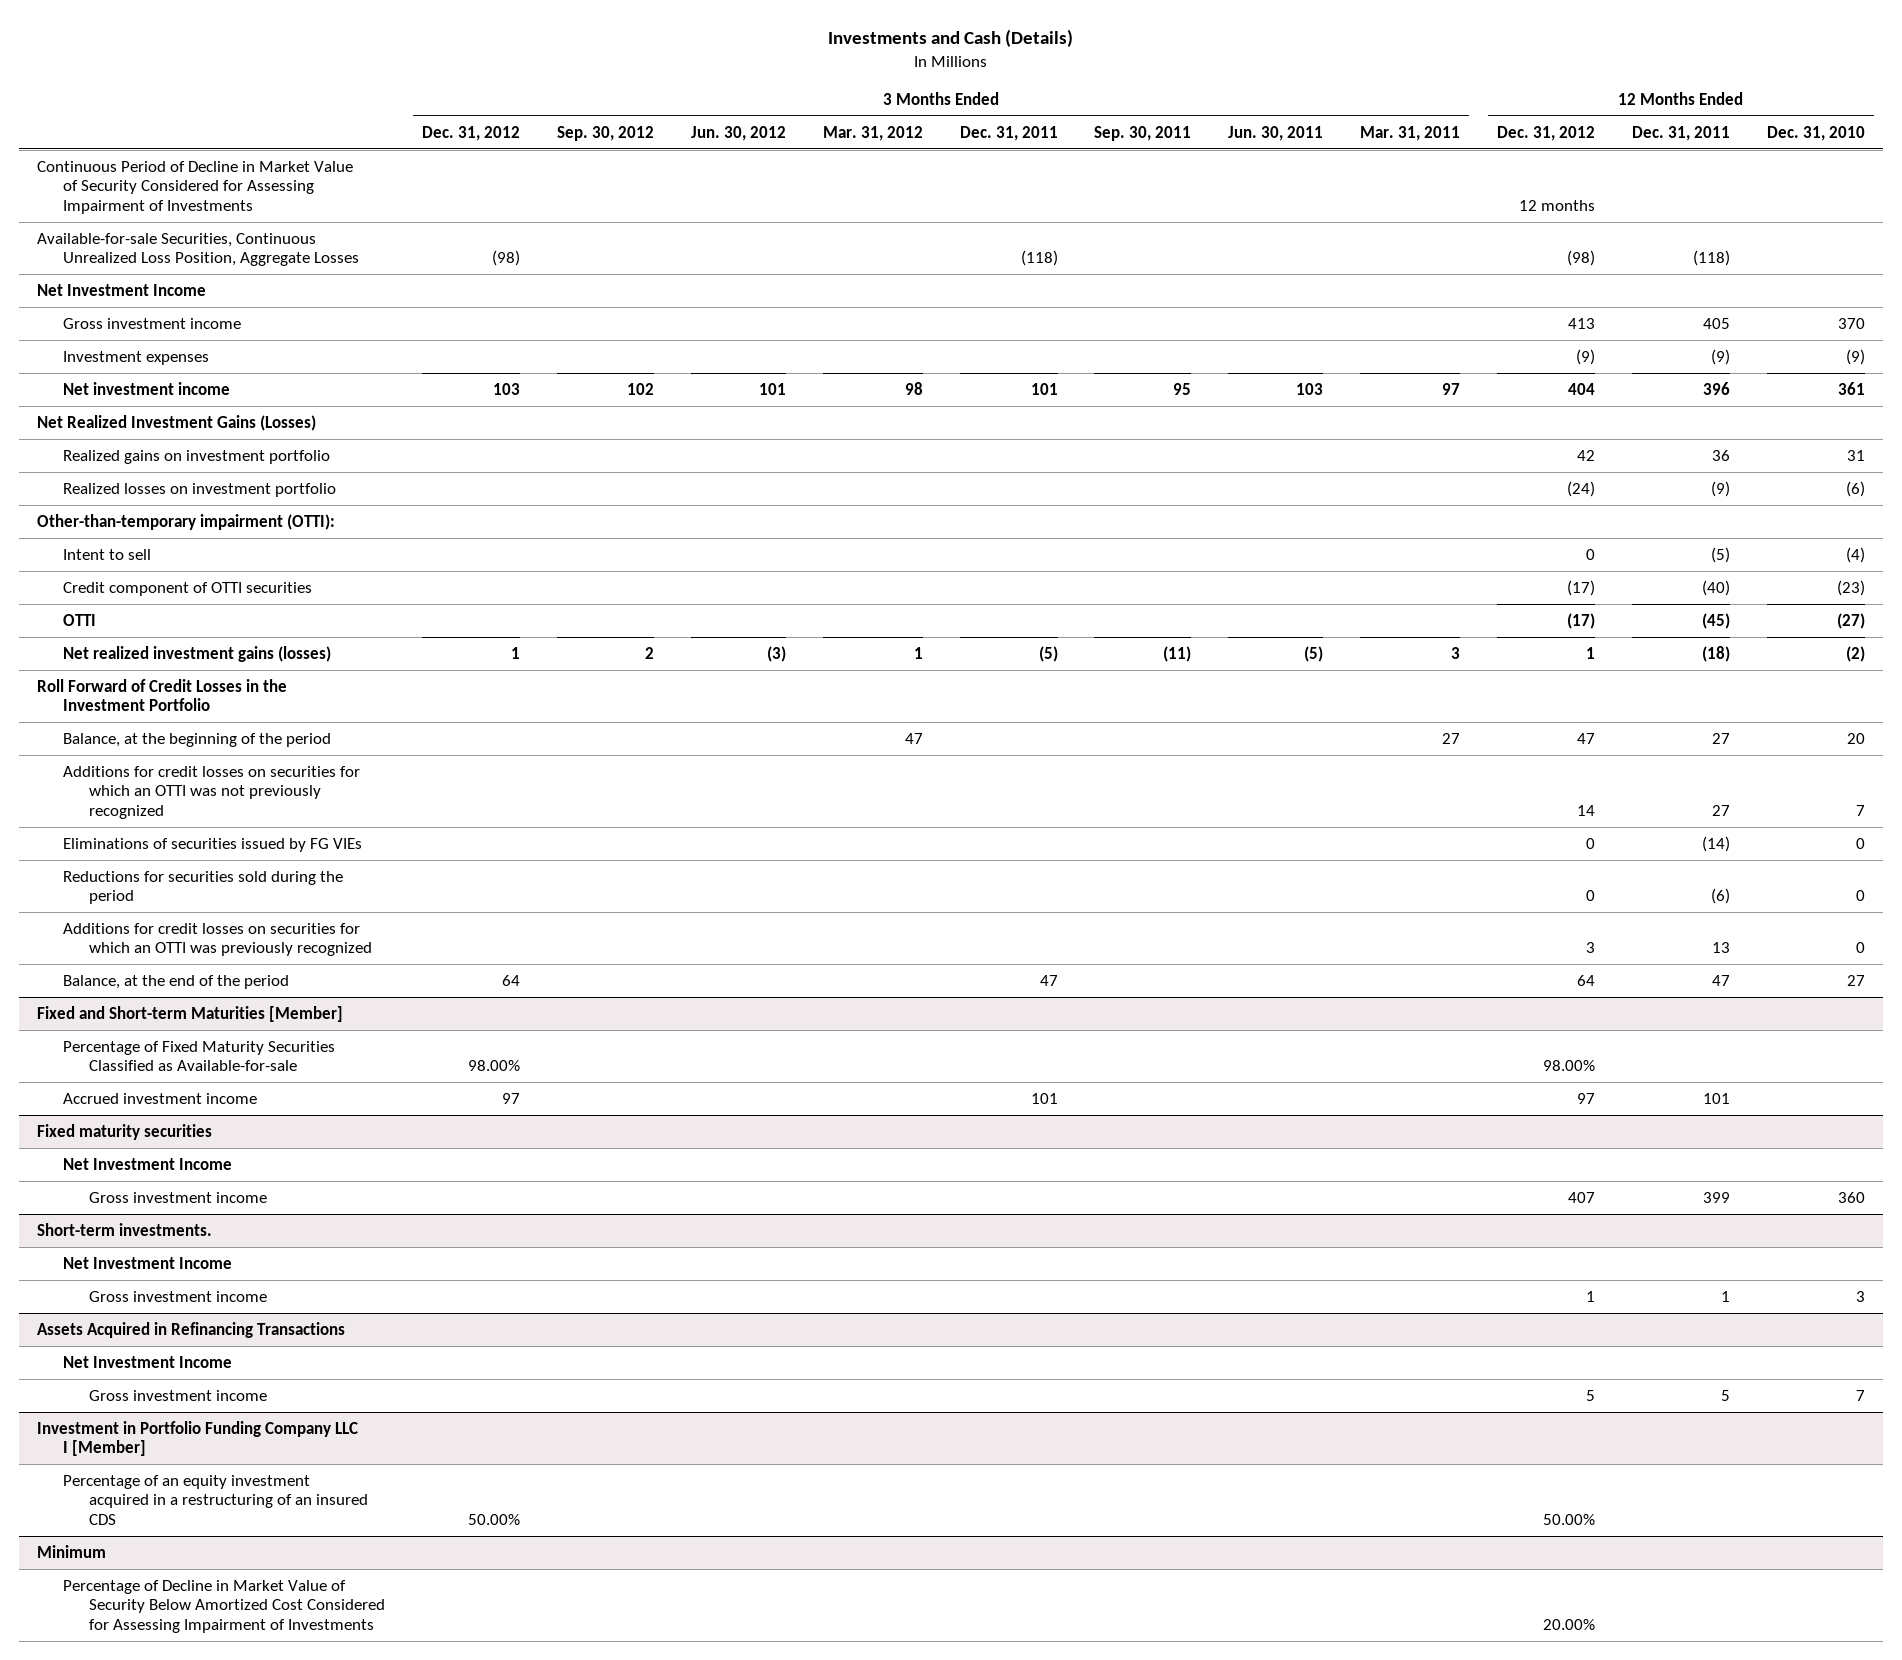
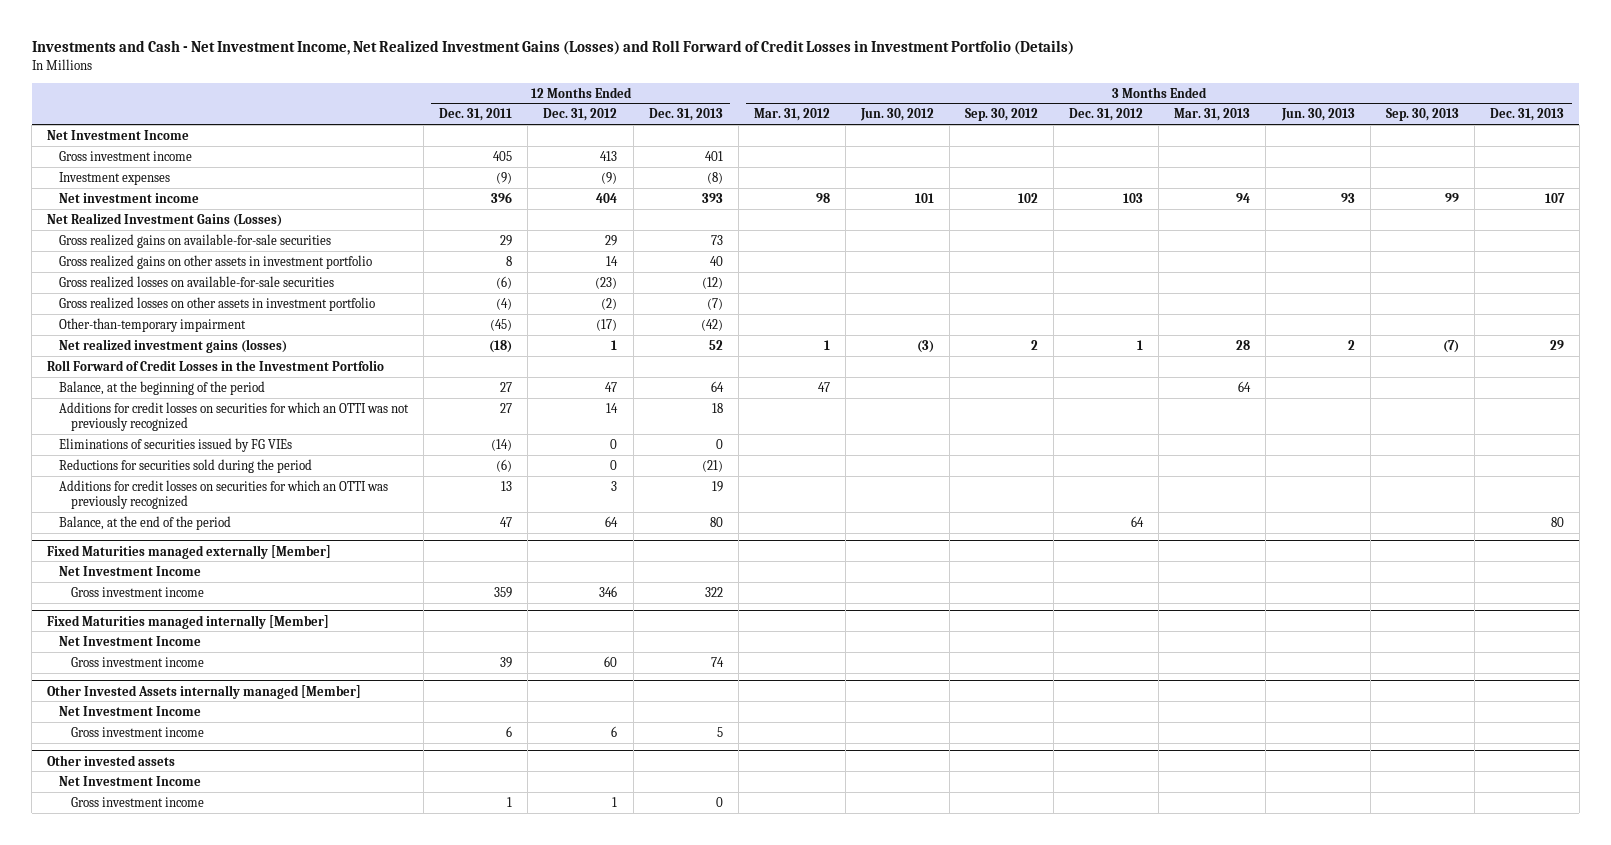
[827,29,1073,48] Investments and Cash (Details) -> [31,40,1074,56] Investments and Cash - Net Investment Income, Net Realized Investment Gains (Losses) and Roll Forward of Credit Losses in Investment Portfolio (Details)
[959,125,1058,141] Dec. 31, 2011 -> none
[1094,125,1192,141] Sep. 30, 2011 -> none
[1228,125,1324,141] Jun. 30, 2011 -> none
[1360,125,1461,141] Mar. 31, 2011 -> none
[1766,125,1865,141] Dec. 31, 2010 -> none
none -> [648,108,723,122] Dec. 31, 2013
none -> [1174,108,1251,122] Mar. 31, 2013
none -> [1280,108,1355,122] Jun. 30, 2013
none -> [1385,108,1459,122] Sep. 30, 2013
none -> [1489,108,1564,122] Dec. 31, 2013
[37,160,354,215] Continuous Period of Decline in Market Value of Security Considered for Assessing Impairment of Investments -> none
[37,232,360,267] Available-for-sale Securities, Continuous Unrealized Loss Position, Aggregate Losses -> none
[37,513,336,530] Other-than-temporary impairment (OTTI): -> none
[63,548,152,560] Intent to sell -> none
[63,581,313,596] Credit component of OTTI securities -> none
none -> [59,233,332,248] Gross realized gains on available-for-sale securities
[63,449,331,464] Realized gains on investment portfolio -> [59,254,373,269] Gross realized gains on other assets in investment portfolio
[1577,449,1596,461] 42 -> [606,255,619,266] 14
[1711,449,1730,461] 36 -> [506,255,513,266] 8
none -> [59,275,335,288] Gross realized losses on available-for-sale securities
[63,482,337,497] Realized losses on investment portfolio -> [59,296,376,311] Gross realized losses on other assets in investment portfolio
[1567,480,1596,497] (24) -> [601,297,618,310] (2)
[1710,480,1730,497] (9) -> [496,297,513,310] (4)
[63,613,97,626] OTTI -> [59,317,247,332] Other-than-temporary impairment
[37,1005,344,1022] Fixed and Short-term Maturities [Member] -> none
[63,1040,336,1072] Percentage of Fixed Maturity Securities Classified as Available-for-sale -> none
[63,1092,258,1104] Accrued investment income -> none
[37,1123,213,1140] Fixed maturity securities -> none
none -> [47,544,332,559] Fixed Maturities managed externally [Member]
[37,1222,213,1236] Short-term investments. -> none
[1568,1191,1596,1203] 407 -> [599,585,618,597] 346
[1702,1191,1730,1203] 399 -> [494,586,513,598] 359
none -> [47,614,330,629] Fixed Maturities managed internally [Member]
[37,1321,346,1338] Assets Acquired in Refinancing Transactions -> none
[1586,1290,1596,1302] 1 -> [604,655,618,667] 60
[1720,1290,1730,1302] 1 -> [500,656,513,668] 39
none -> [47,684,362,699] Other Invested Assets internally managed [Member]
[37,1420,359,1457] Investment in Portfolio Funding Company LLC I [Member] -> none
[63,1474,369,1526] Percentage of an equity investment acquired in a restructuring of an insured CDS -> none
[37,1544,107,1558] Minimum -> none
[63,1579,386,1634] Percentage of Decline in Market Value of Security Below Amortized Cost Considered for Assessing Impairment of Investments -> none
[1586,1389,1596,1401] 5 -> [611,725,618,737] 6
[1720,1389,1730,1401] 5 -> [506,725,513,737] 6
none -> [47,754,176,766] Other invested assets
none -> [59,775,202,786] Net Investment Income
none -> [71,796,205,807] Gross investment income

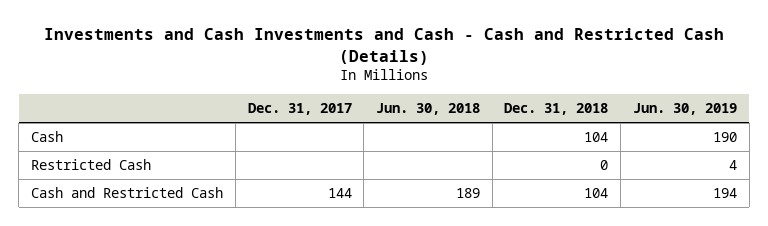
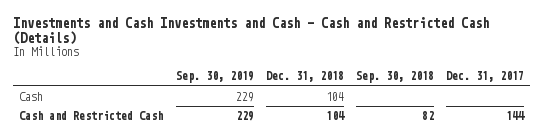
[375,103,480,116] Jun. 30, 2018 -> none
[632,103,737,116] Jun. 30, 2019 -> none
none -> [175,71,254,84] Sep. 30, 2019
none -> [355,71,434,84] Sep. 30, 2018
[31,158,152,170] Restricted Cash -> none

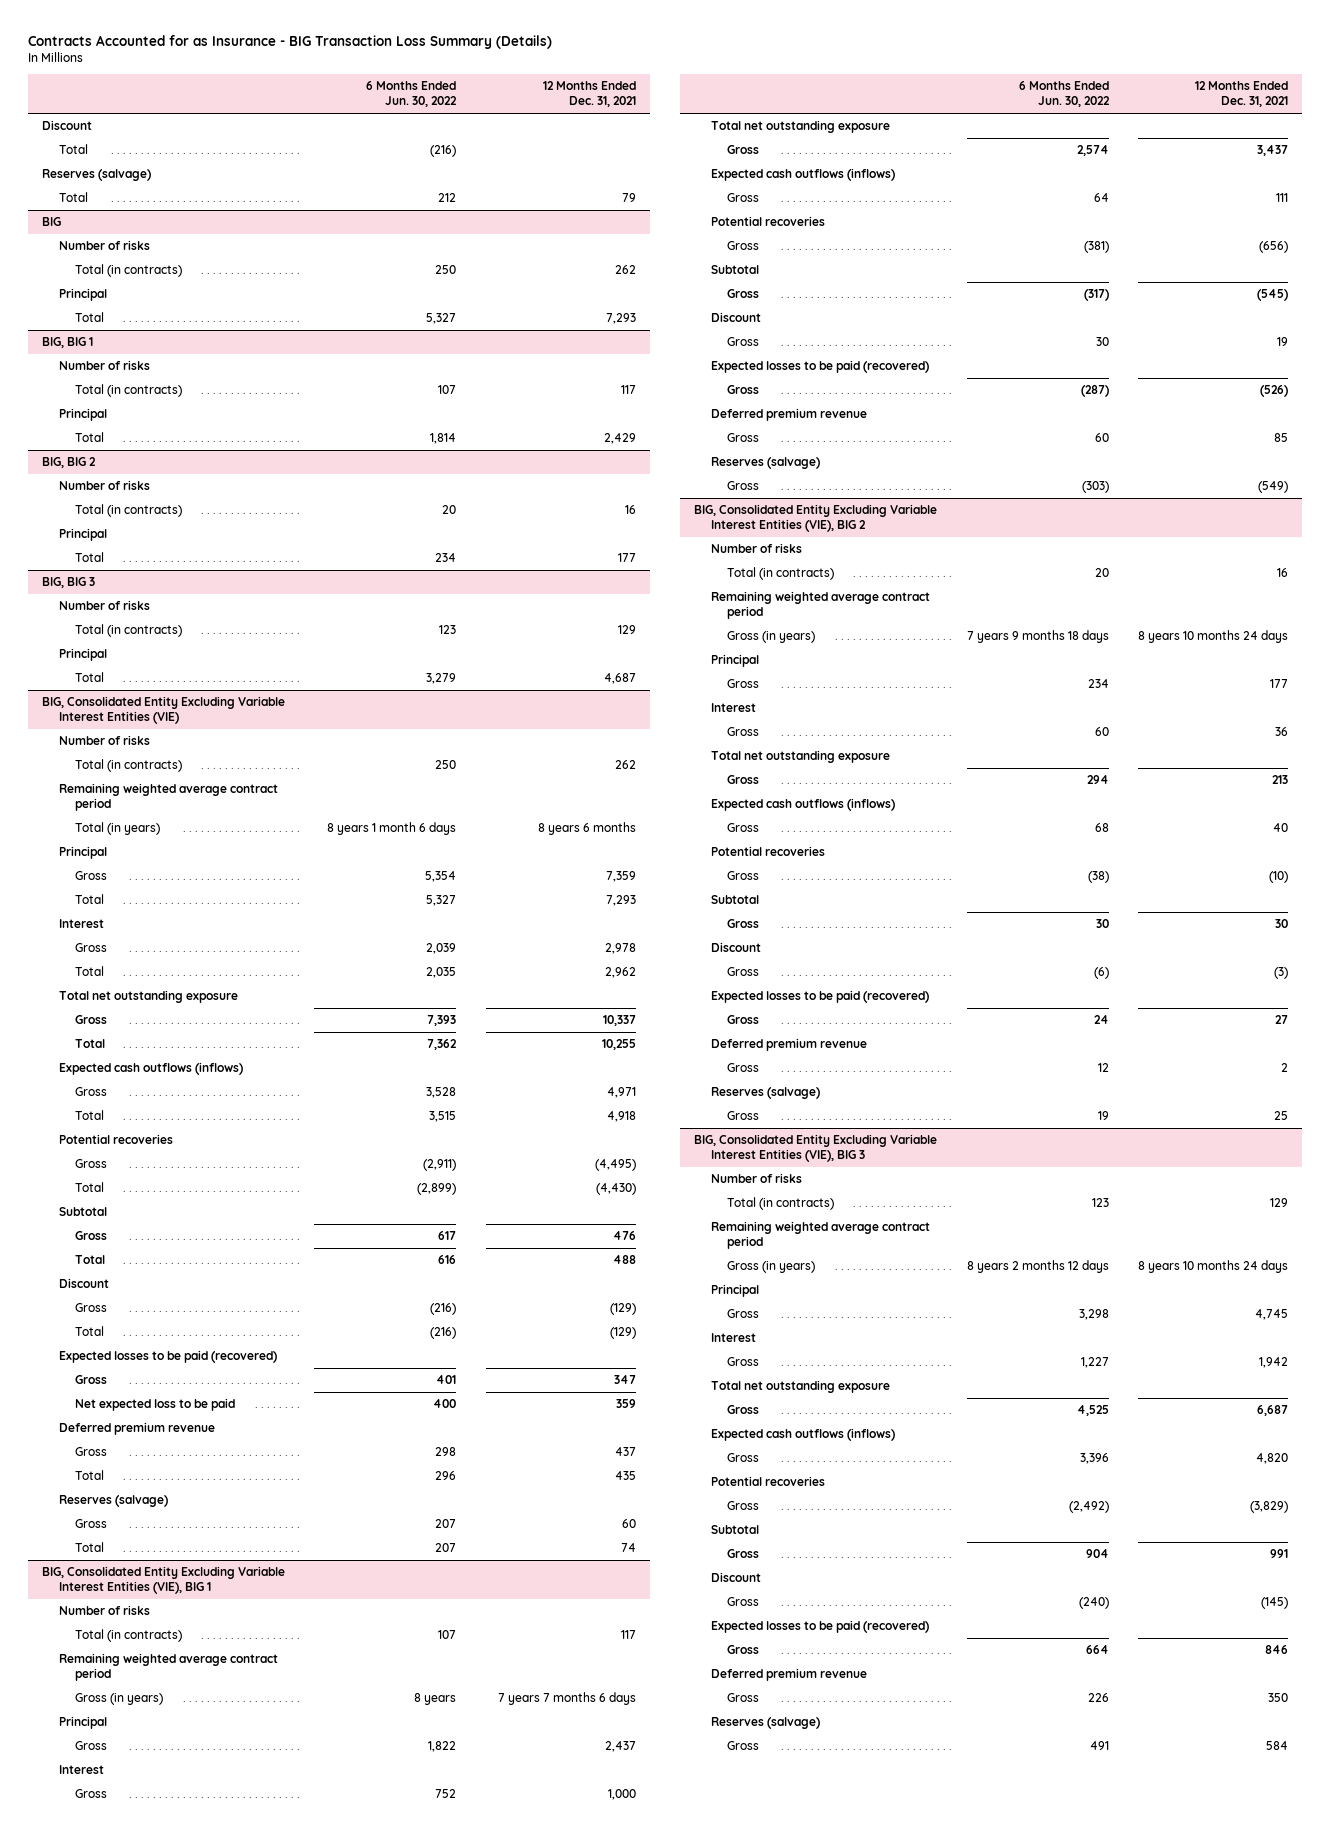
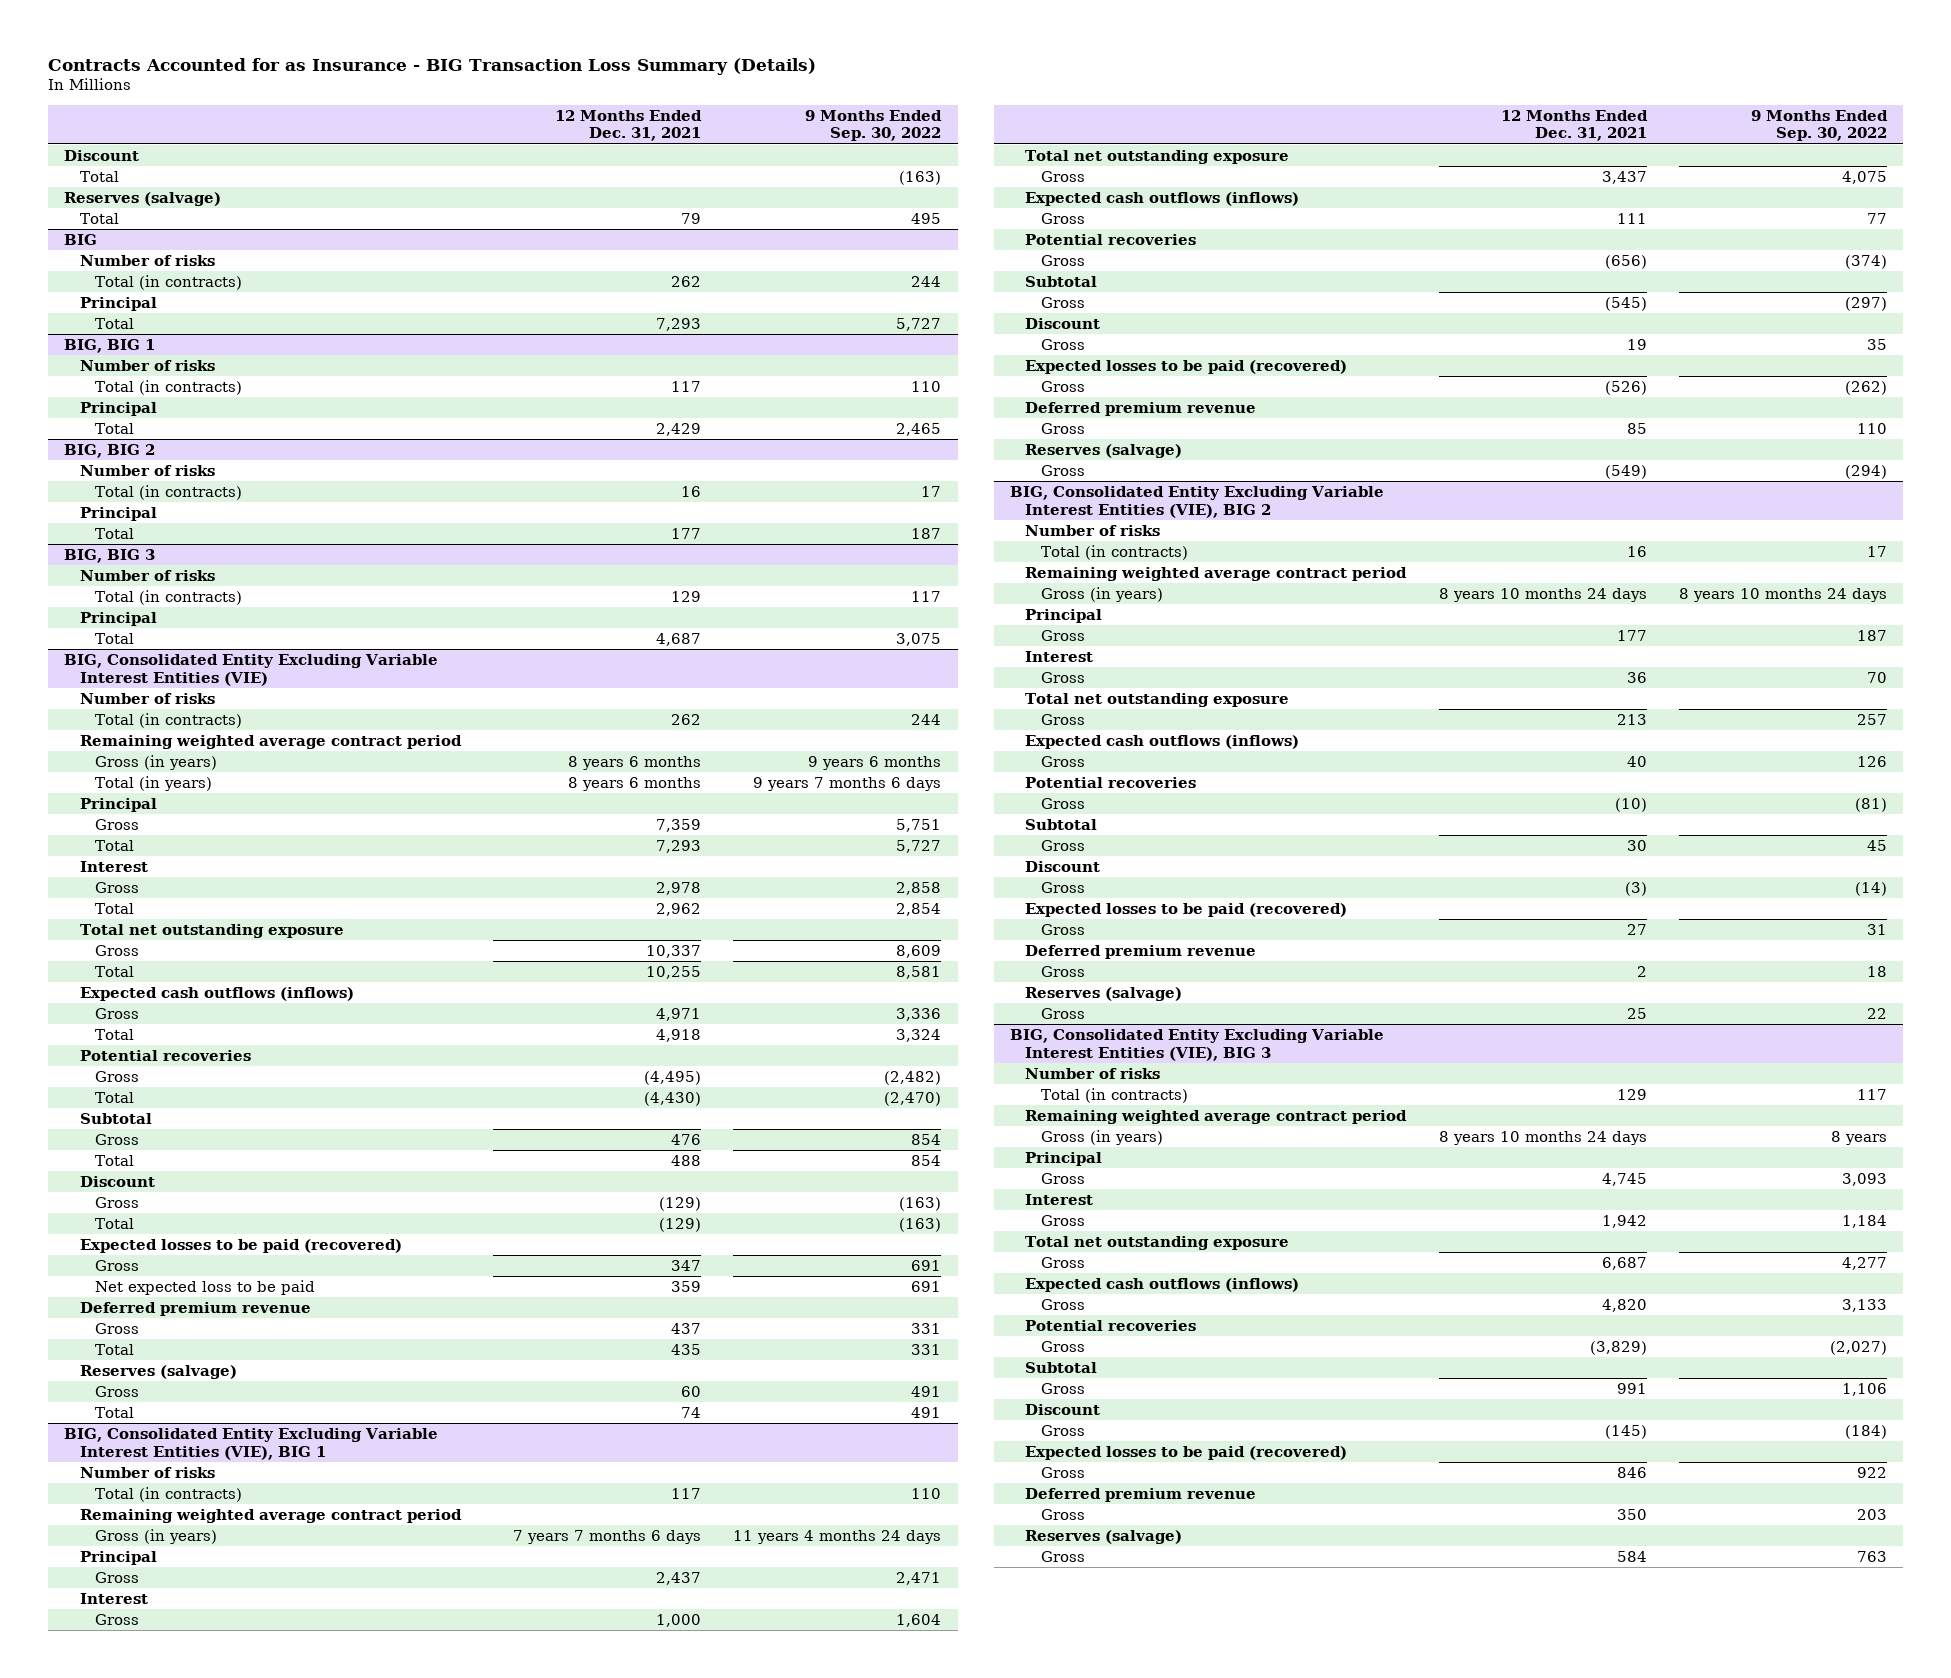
[366,81,458,108] 6 Months Ended Jun. 30, 2022 -> none
none -> [805,109,943,142] 9 Months Ended Sep. 30, 2022
none -> [95,754,218,770] Gross (in years)

